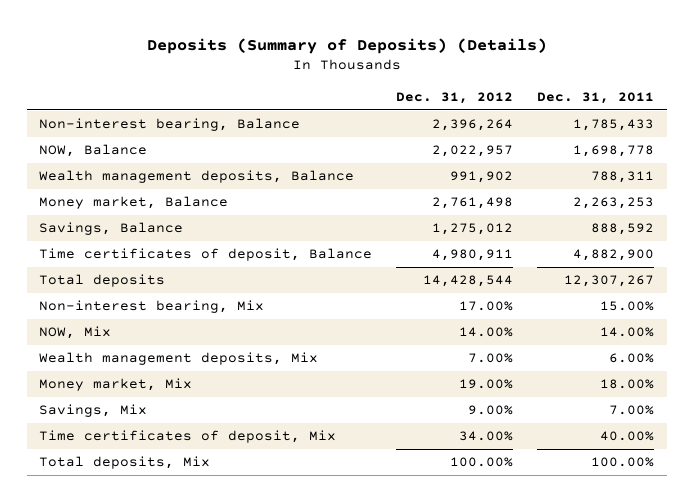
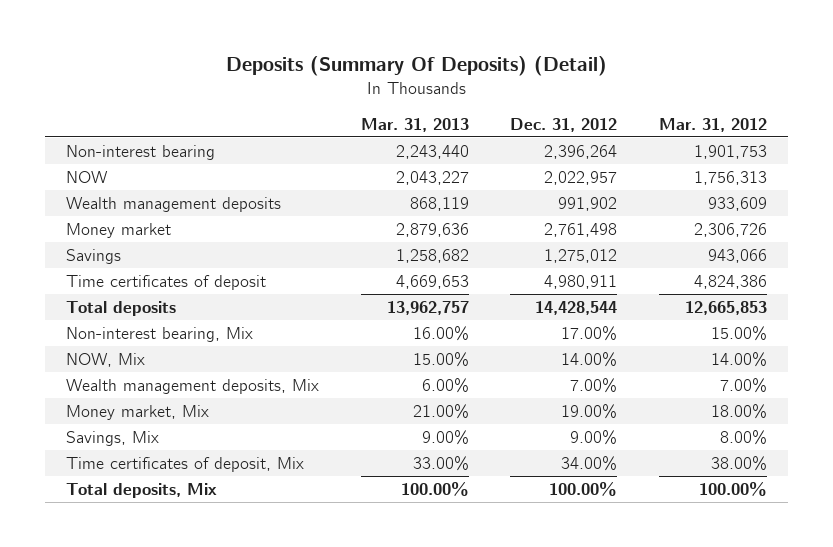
[146,37,547,54] Deposits (Summary of Deposits) (Details) -> [225,56,607,77] Deposits (Summary Of Deposits) (Detail)
[537,92,655,105] Dec. 31, 2011 -> none
none -> [360,117,469,132] Mar. 31, 2013
none -> [658,117,767,132] Mar. 31, 2012
[39,118,301,132] Non-interest bearing, Balance -> [66,144,216,160] Non-interest bearing
[39,144,148,158] NOW, Balance -> [66,170,109,183] NOW
[39,170,355,184] Wealth management deposits, Balance -> [66,196,282,212] Wealth management deposits
[39,196,229,210] Money market, Balance -> [66,222,172,238] Money market
[39,222,184,236] Savings, Balance -> [66,248,122,264] Savings
[39,248,373,262] Time certificates of deposit, Balance -> [66,274,267,290] Time certificates of deposit

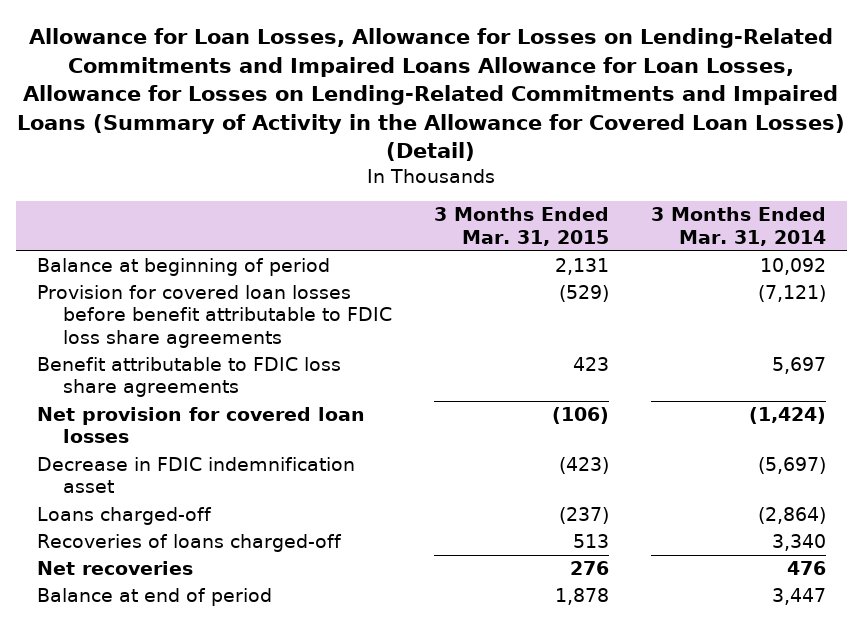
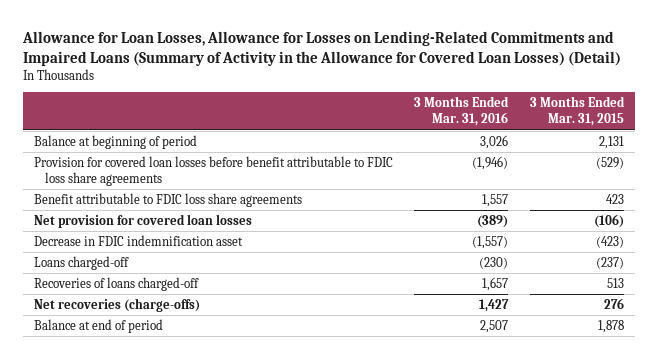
[17,28,846,162] Allowance for Loan Losses, Allowance for Losses on Lending-Related Commitments and Impaired Loans Allowance for Loan Losses, Allowance for Losses on Lending-Related Commitments and Impaired Loans (Summary of Activity in the Allowance for Covered Loan Losses) (Detail) -> [22,30,622,66] Allowance for Loan Losses, Allowance for Losses on Lending-Related Commitments and Impaired Loans (Summary of Activity in the Allowance for Covered Loan Losses) (Detail)
[650,207,826,246] 3 Months Ended Mar. 31, 2014 -> none
none -> [414,96,510,127] 3 Months Ended Mar. 31, 2016
[36,561,193,576] Net recoveries -> [33,298,200,313] Net recoveries (charge-offs)

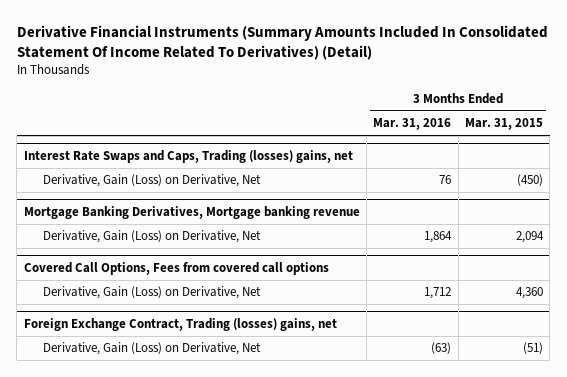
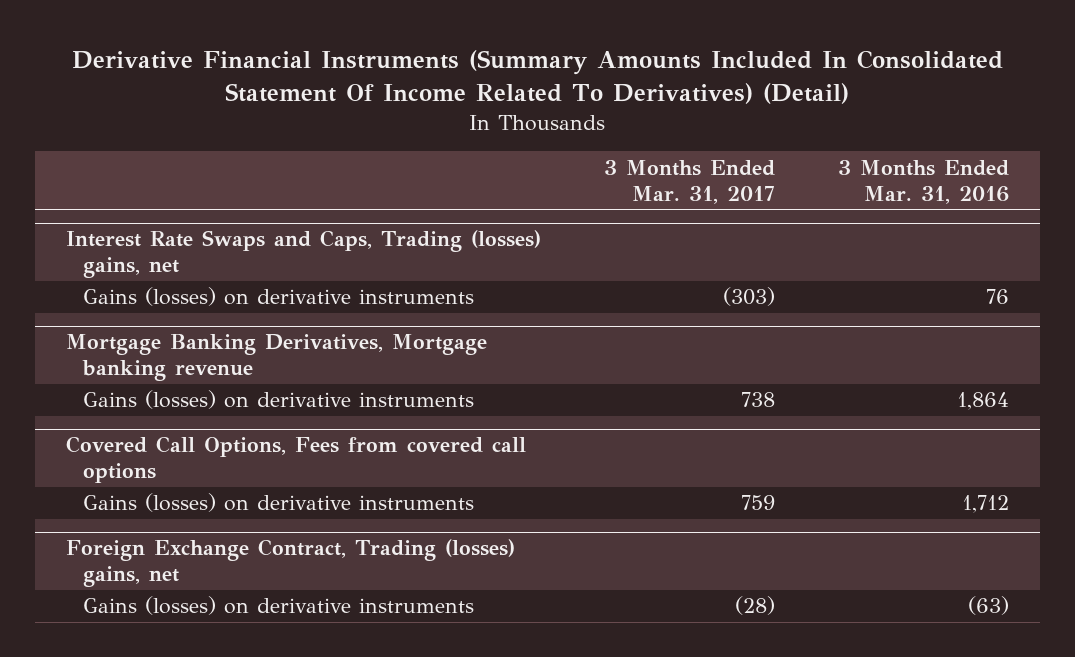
[464,118,543,131] Mar. 31, 2015 -> none
none -> [603,159,775,204] 3 Months Ended Mar. 31, 2017
[42,174,261,188] Derivative, Gain (Loss) on Derivative, Net -> [82,287,474,307] Gains (losses) on derivative instruments
[42,230,261,244] Derivative, Gain (Loss) on Derivative, Net -> [82,390,474,410] Gains (losses) on derivative instruments
[42,286,261,300] Derivative, Gain (Loss) on Derivative, Net -> [82,493,474,513] Gains (losses) on derivative instruments
[42,342,261,356] Derivative, Gain (Loss) on Derivative, Net -> [82,596,474,616] Gains (losses) on derivative instruments

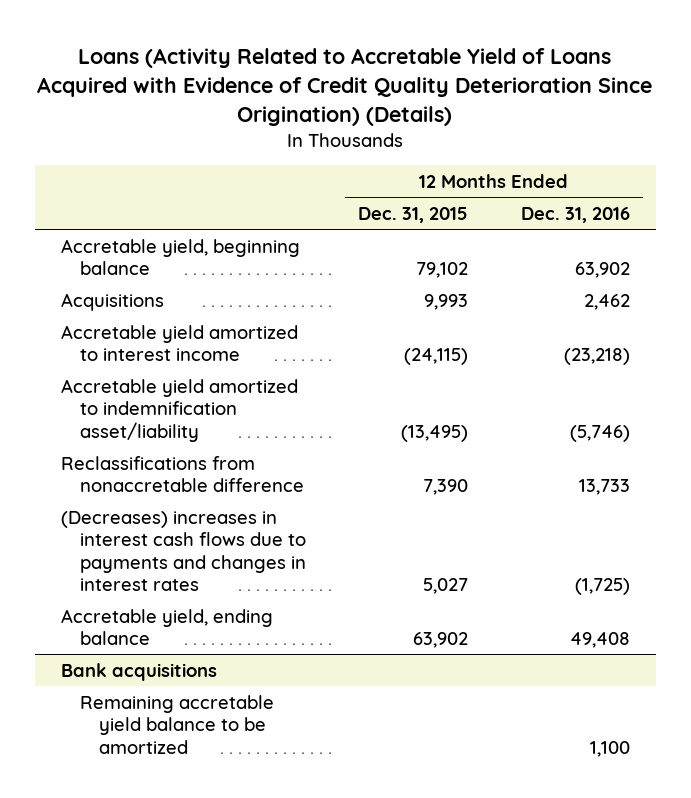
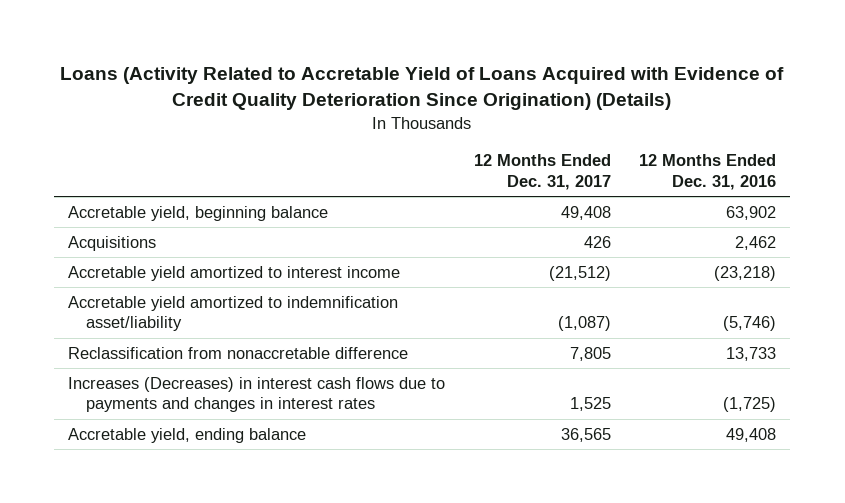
[358,206,469,223] Dec. 31, 2015 -> none
none -> [473,154,611,190] 12 Months Ended Dec. 31, 2017
[61,455,305,493] Reclassifications from nonaccretable difference -> [68,346,409,359] Reclassification from nonaccretable difference
[61,510,307,592] (Decreases) increases in interest cash flows due to payments and changes in interest rates -> [68,376,446,413] Increases (Decreases) in interest cash flows due to payments and changes in interest rates
[61,662,218,681] Bank acquisitions -> none
[80,694,275,754] Remaining accretable yield balance to be amortized -> none

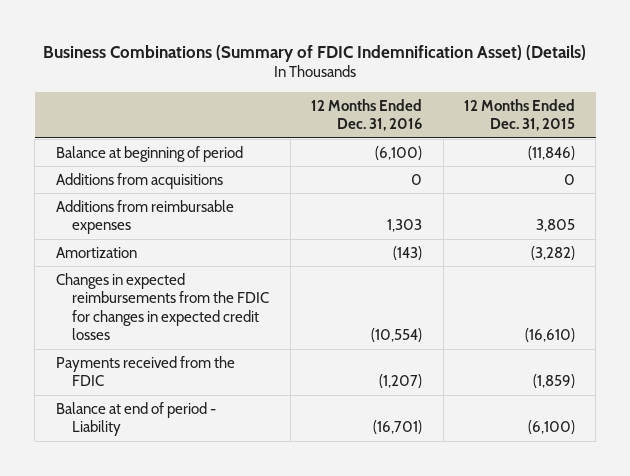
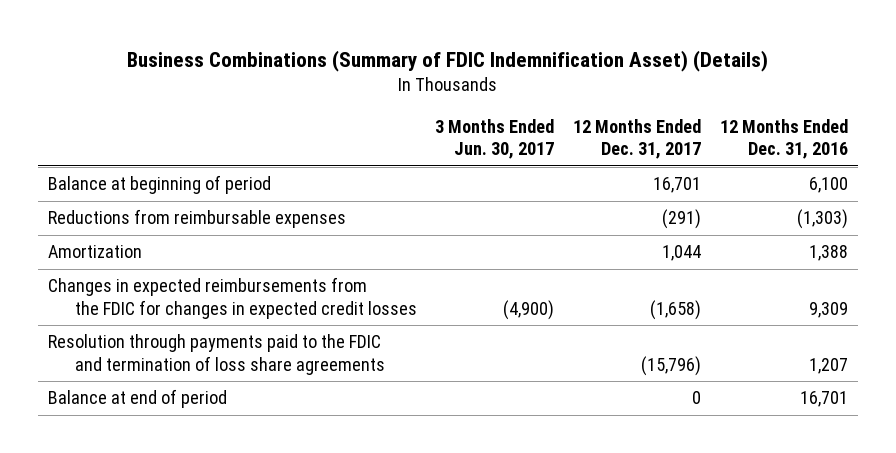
[463,99,575,132] 12 Months Ended Dec. 31, 2015 -> none
none -> [435,118,555,160] 3 Months Ended Jun. 30, 2017
none -> [573,118,702,160] 12 Months Ended Dec. 31, 2017
[55,172,223,189] Additions from acquisitions -> none
[55,355,235,387] Payments received from the FDIC -> none
[375,145,423,160] (6,100) -> [809,177,849,194] 6,100
[55,199,234,235] Additions from reimbursable expenses -> [47,209,346,229] Reductions from reimbursable expenses
[387,219,423,233] 1,303 -> [797,209,849,230] (1,303)
[393,245,423,260] (143) -> [809,245,849,262] 1,388
[371,328,423,343] (10,554) -> [809,301,849,318] 9,309
none -> [47,334,385,375] Resolution through payments paid to the FDIC and termination of loss share agreements
[55,401,216,437] Balance at end of period - Liability -> [47,389,227,409] Balance at end of period
[373,420,423,435] (16,701) -> [800,391,849,408] 16,701

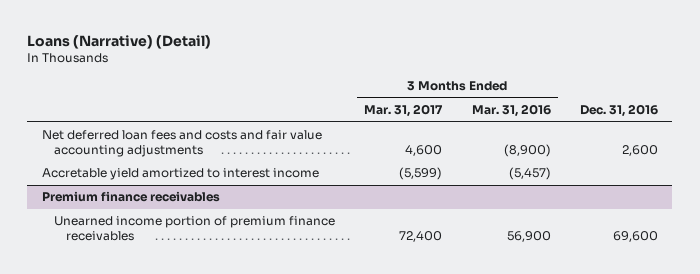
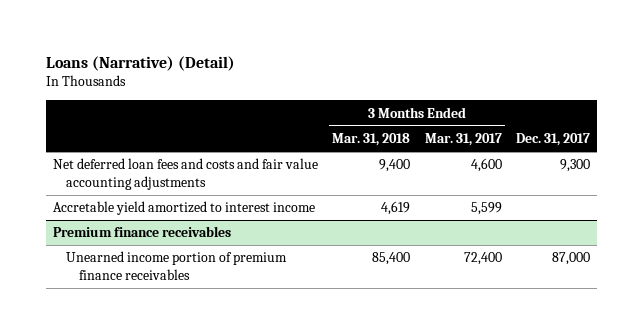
[471,104,551,118] Mar. 31, 2016 -> none
[579,104,658,118] Dec. 31, 2016 -> none
none -> [332,133,411,147] Mar. 31, 2018
none -> [515,133,590,147] Dec. 31, 2017
[399,167,443,181] (5,599) -> [470,202,502,216] 5,599

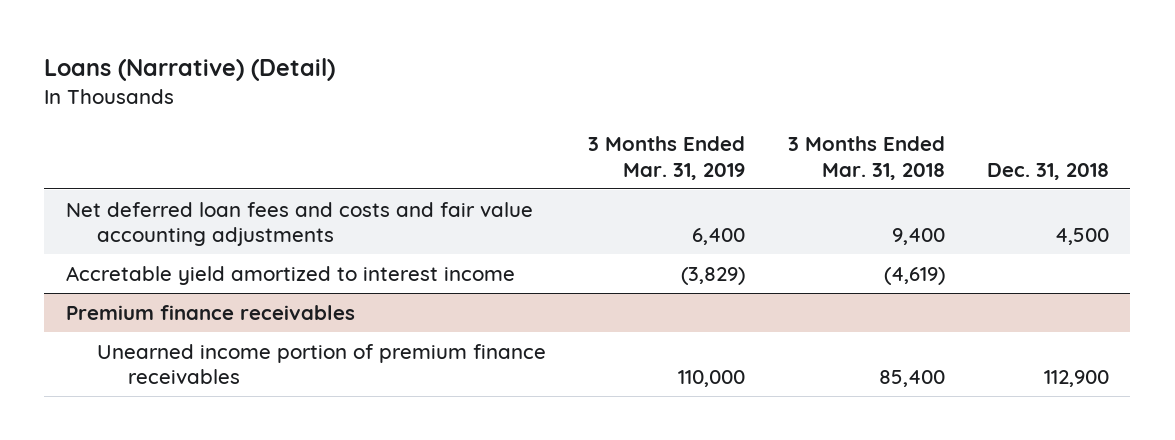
[424,133,502,147] Mar. 31, 2017 -> none
[515,133,590,147] Dec. 31, 2017 -> none
none -> [588,136,746,180] 3 Months Ended Mar. 31, 2019
none -> [987,162,1110,180] Dec. 31, 2018
[381,201,411,216] 4,619 -> [883,266,945,285] (4,619)

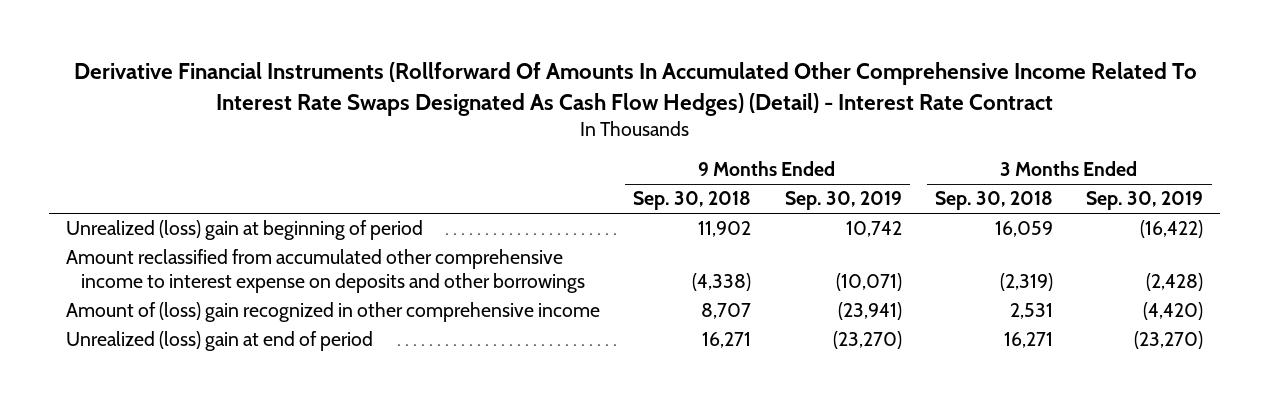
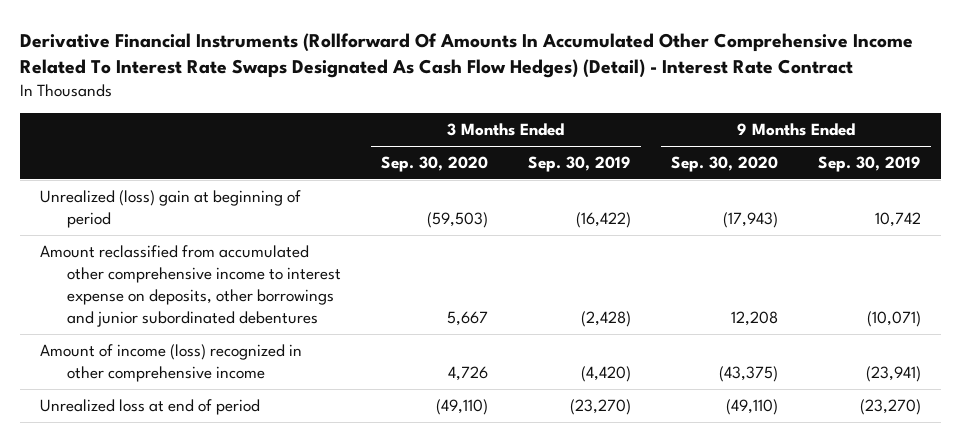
[633,191,752,211] Sep. 30, 2018 -> none
[934,191,1053,211] Sep. 30, 2018 -> none
none -> [380,156,488,173] Sep. 30, 2020
none -> [670,156,778,173] Sep. 30, 2020
[65,249,586,294] Amount reclassified from accumulated other comprehensive income to interest expense on deposits and other borrowings -> [40,245,341,327] Amount reclassified from accumulated other comprehensive income to interest expense on deposits, other borrowings and junior subordinated debentures
[65,302,600,323] Amount of (loss) gain recognized in other comprehensive income -> [40,344,303,382] Amount of income (loss) recognized in other comprehensive income
[65,331,373,352] Unrealized (loss) gain at end of period -> [40,399,261,416] Unrealized loss at end of period

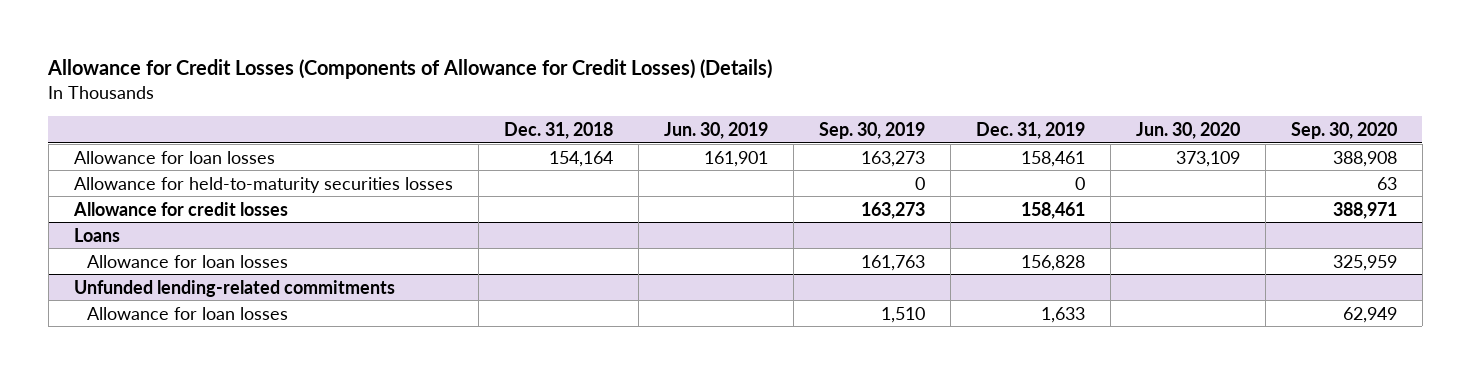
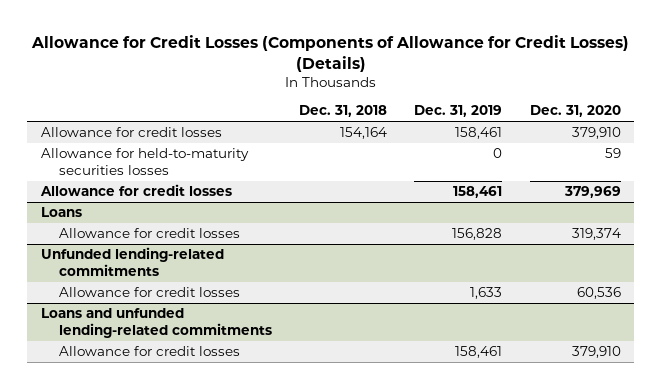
[663,121,768,139] Jun. 30, 2019 -> none
[818,121,925,139] Sep. 30, 2019 -> none
[1135,121,1240,139] Jun. 30, 2020 -> none
[1290,121,1397,139] Sep. 30, 2020 -> none
none -> [529,105,621,118] Dec. 31, 2020
[73,150,275,164] Allowance for loan losses -> [40,127,222,138] Allowance for credit losses
[87,254,289,268] Allowance for loan losses -> [58,228,240,239] Allowance for credit losses
[87,306,289,320] Allowance for loan losses -> [58,287,240,298] Allowance for credit losses
none -> [40,308,272,338] Loans and unfunded lending-related commitments
none -> [58,346,240,357] Allowance for credit losses

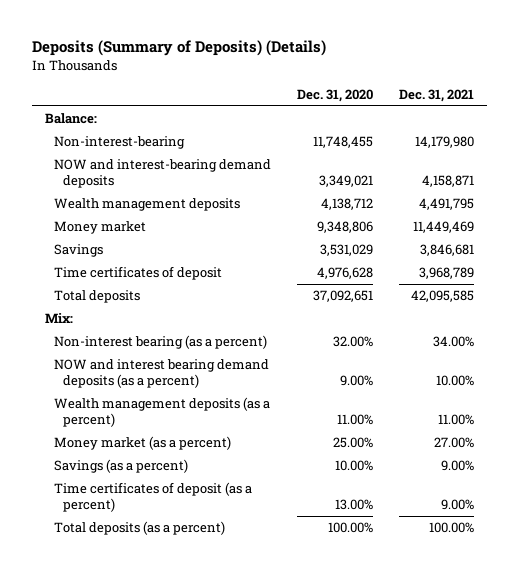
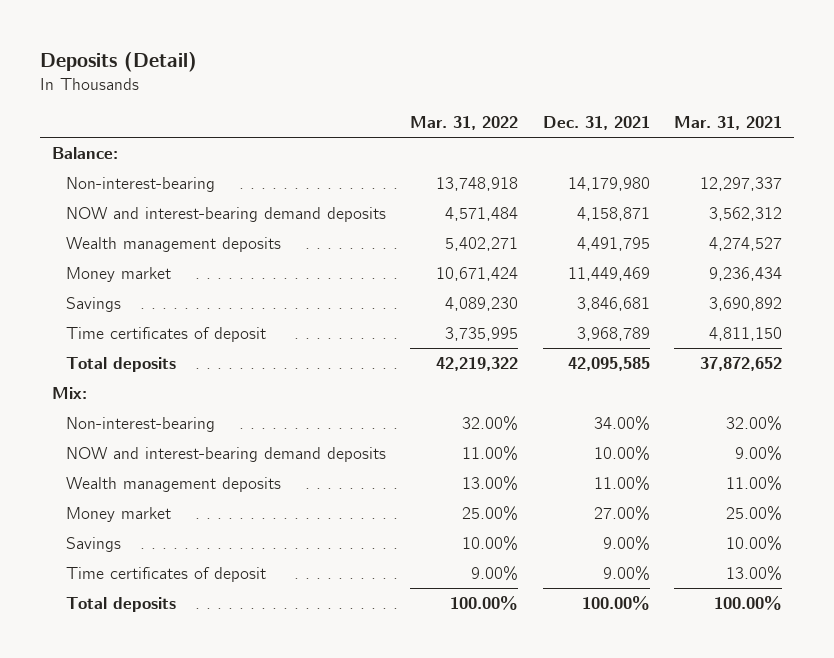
[31,39,326,56] Deposits (Summary of Deposits) (Details) -> [40,51,198,72] Deposits (Detail)
[296,88,373,102] Dec. 31, 2020 -> none
none -> [410,116,519,131] Mar. 31, 2022
none -> [673,116,782,131] Mar. 31, 2021
[54,335,268,350] Non-interest bearing (as a percent) -> [66,417,216,433] Non-interest-bearing
[54,359,270,389] NOW and interest bearing demand deposits (as a percent) -> [66,447,387,463] NOW and interest-bearing demand deposits
[54,397,271,428] Wealth management deposits (as a percent) -> [66,477,282,493] Wealth management deposits
[54,436,232,451] Money market (as a percent) -> [66,507,172,523] Money market
[54,459,189,474] Savings (as a percent) -> [66,537,122,553] Savings
[54,482,253,513] Time certificates of deposit (as a percent) -> [66,567,267,583] Time certificates of deposit
[54,521,226,536] Total deposits (as a percent) -> [66,597,177,613] Total deposits

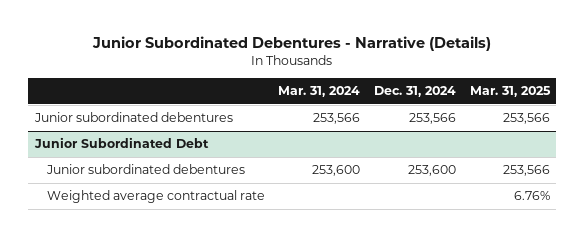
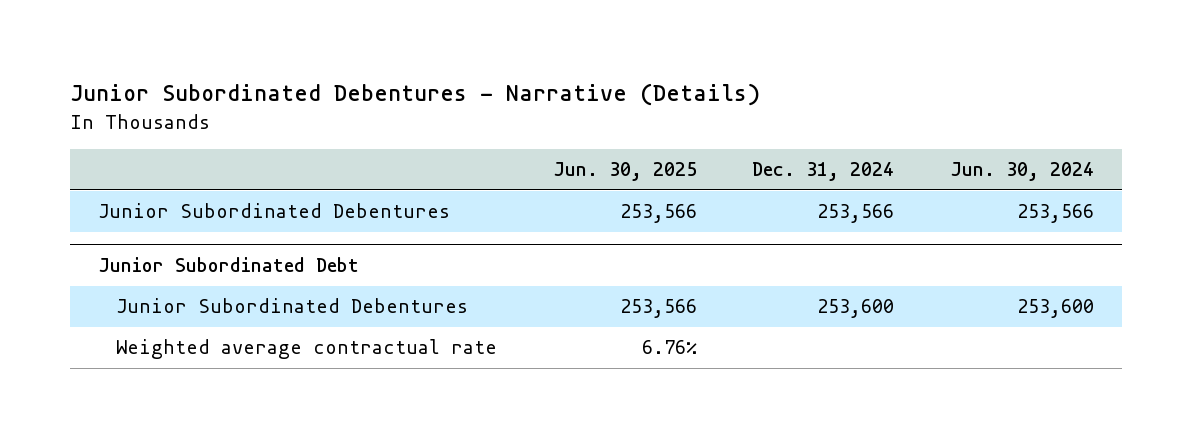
[278,86,361,98] Mar. 31, 2024 -> none
[469,86,551,98] Mar. 31, 2025 -> none
none -> [552,162,697,182] Jun. 30, 2025
none -> [949,162,1094,182] Jun. 30, 2024
[33,112,233,123] Junior subordinated debentures -> [97,203,450,219] Junior Subordinated Debentures
[45,164,245,175] Junior subordinated debentures -> [115,298,468,314] Junior Subordinated Debentures

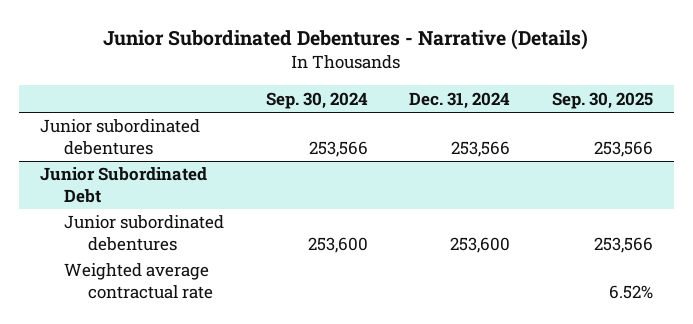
[552,162,697,182] Jun. 30, 2025 -> none
[949,162,1094,182] Jun. 30, 2024 -> none
none -> [265,91,368,109] Sep. 30, 2024
none -> [551,91,653,109] Sep. 30, 2025
[97,203,450,219] Junior Subordinated Debentures -> [39,119,200,155] Junior subordinated debentures
[115,298,468,314] Junior Subordinated Debentures -> [63,215,224,251] Junior subordinated debentures

